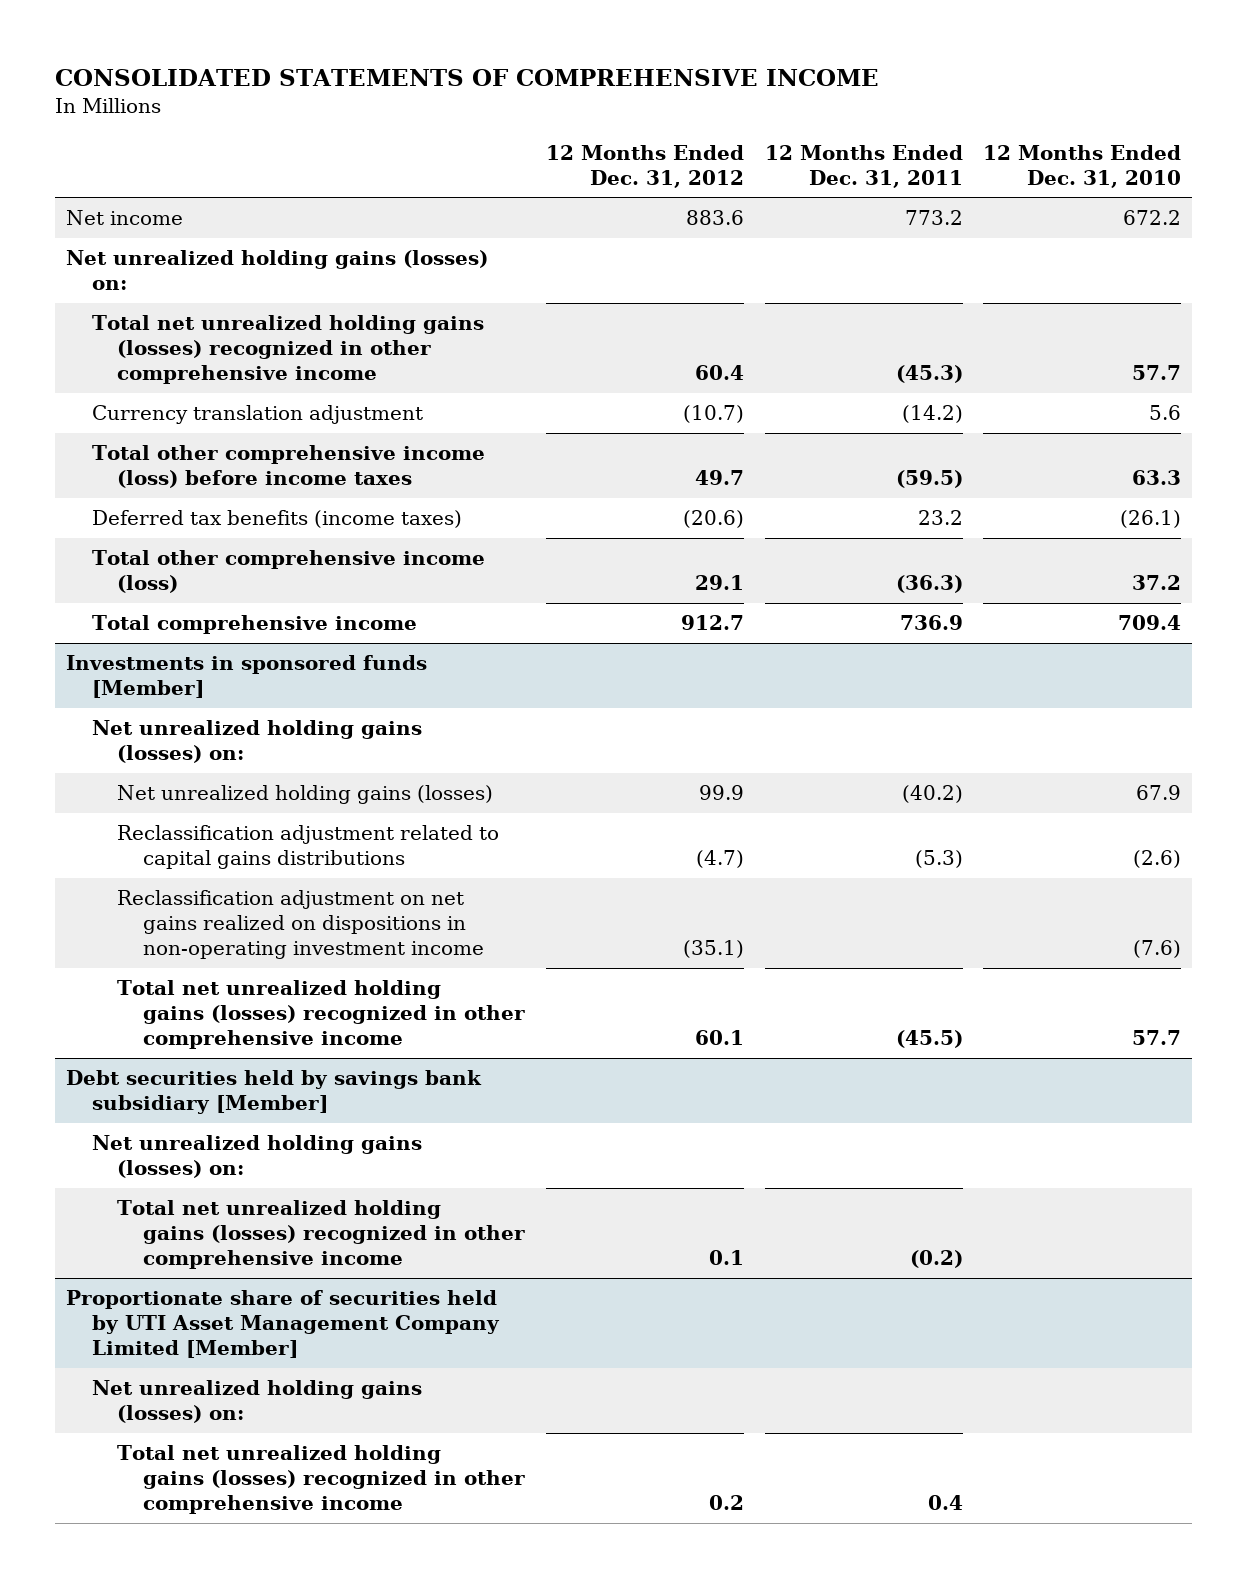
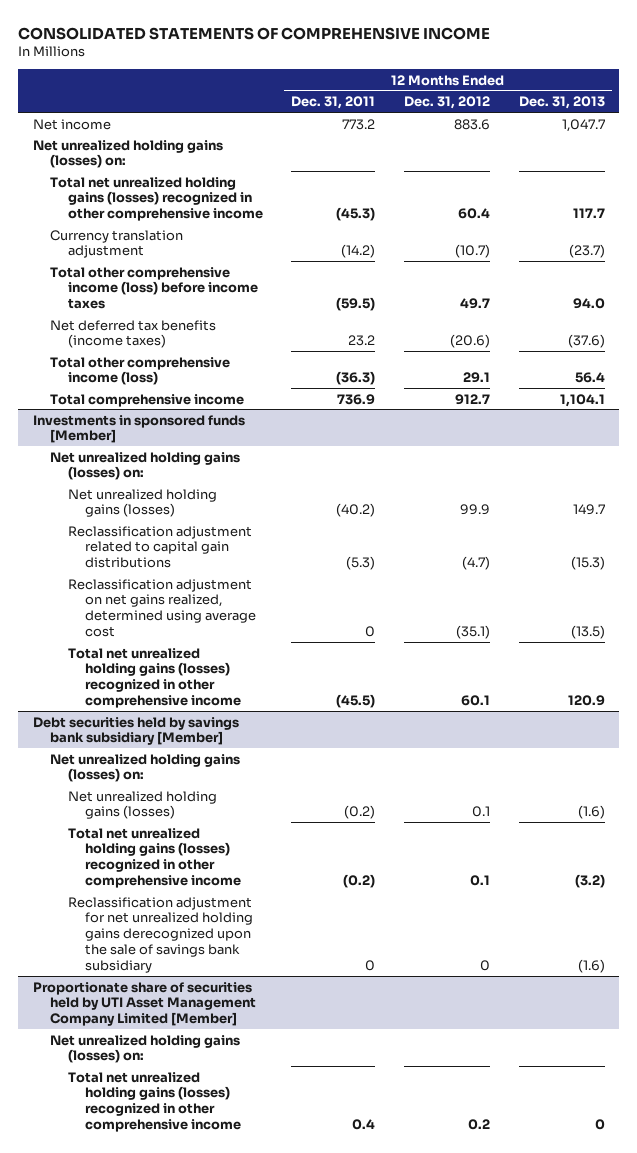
[983,144,1182,188] 12 Months Ended Dec. 31, 2010 -> none
none -> [518,96,605,110] Dec. 31, 2013
[91,510,462,529] Deferred tax benefits (income taxes) -> [50,319,217,349] Net deferred tax benefits (income taxes)
[117,890,485,960] Reclassification adjustment on net gains realized on dispositions in non-operating investment income -> none
[117,825,500,870] Reclassification adjustment related to capital gains distributions -> [67,525,252,569] Reclassification adjustment related to capital gain distributions
none -> [67,578,257,637] Reclassification adjustment on net gains realized, determined using average cost
none -> [67,790,217,820] Net unrealized holding gains (losses)
none -> [67,896,254,973] Reclassification adjustment for net unrealized holding gains derecognized upon the sale of savings bank subsidiary

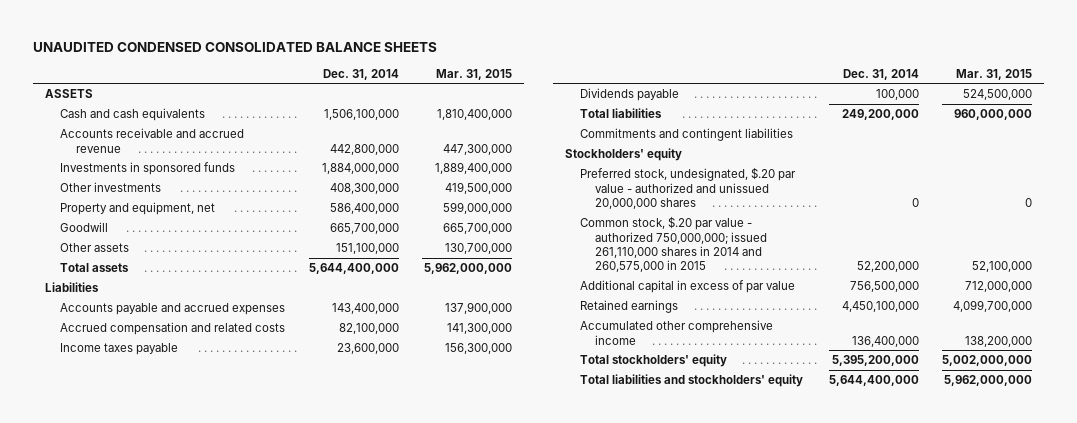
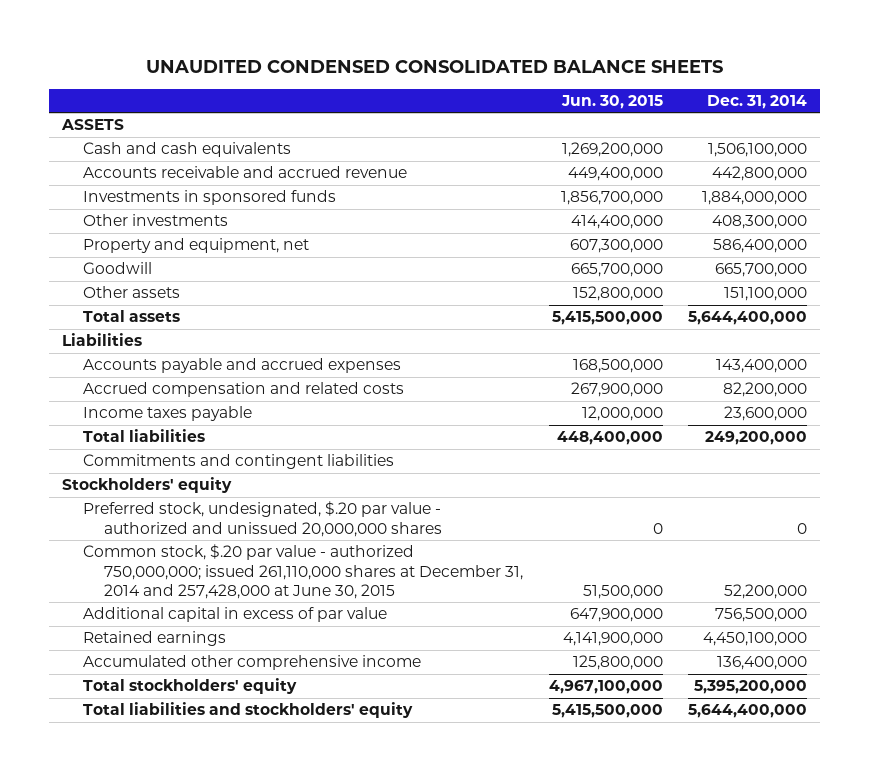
[436,68,513,80] Mar. 31, 2015 -> none
none -> [560,94,663,109] Jun. 30, 2015
[338,323,399,335] 82,100,000 -> [723,382,808,398] 82,200,000
[580,88,680,102] Dividends payable -> none
[580,216,768,273] Common stock, $.20 par value - authorized 750,000,000; issued 261,110,000 shares in 2014 and 260,575,000 in 2015 -> [83,544,524,599] Common stock, $.20 par value - authorized 750,000,000; issued 261,110,000 shares at December 31, 2014 and 257,428,000 at June 30, 2015

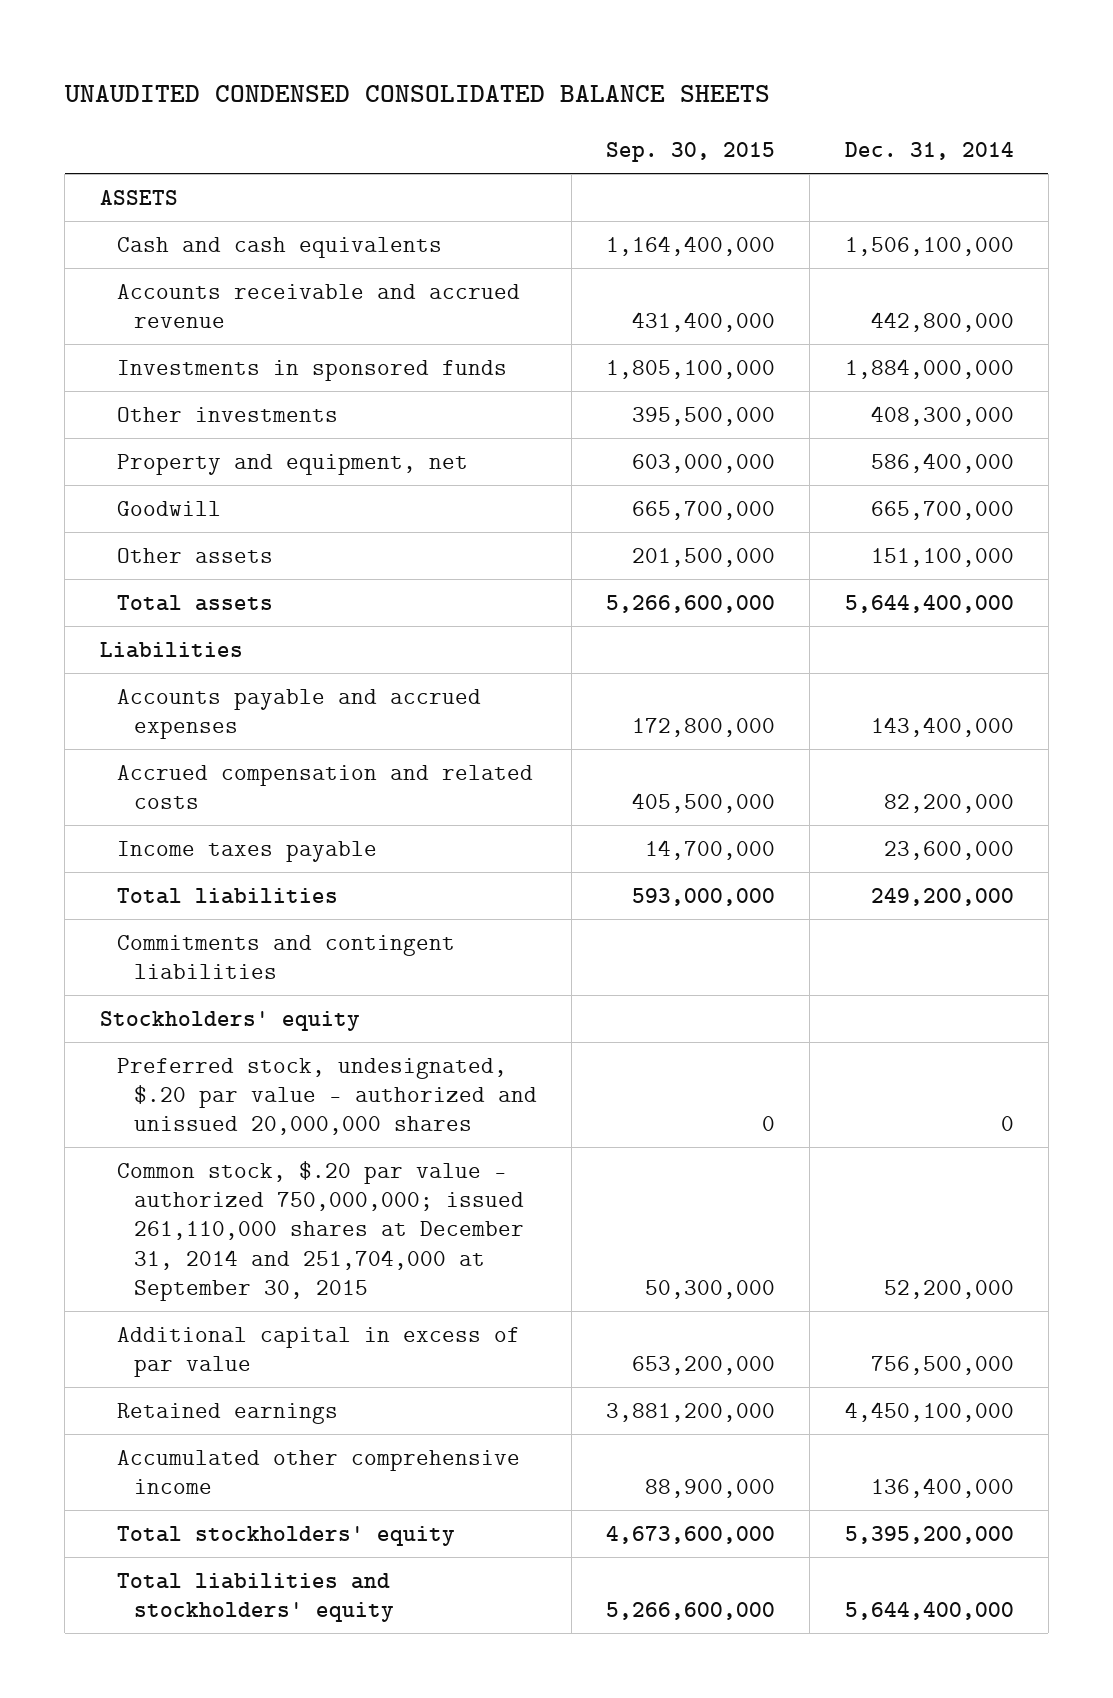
[560,94,663,109] Jun. 30, 2015 -> none
none -> [606,141,776,162] Sep. 30, 2015
[83,544,524,599] Common stock, $.20 par value - authorized 750,000,000; issued 261,110,000 shares at December 31, 2014 and 257,428,000 at June 30, 2015 -> [116,1160,524,1301] Common stock, $.20 par value - authorized 750,000,000; issued 261,110,000 shares at December 31, 2014 and 251,704,000 at September 30, 2015

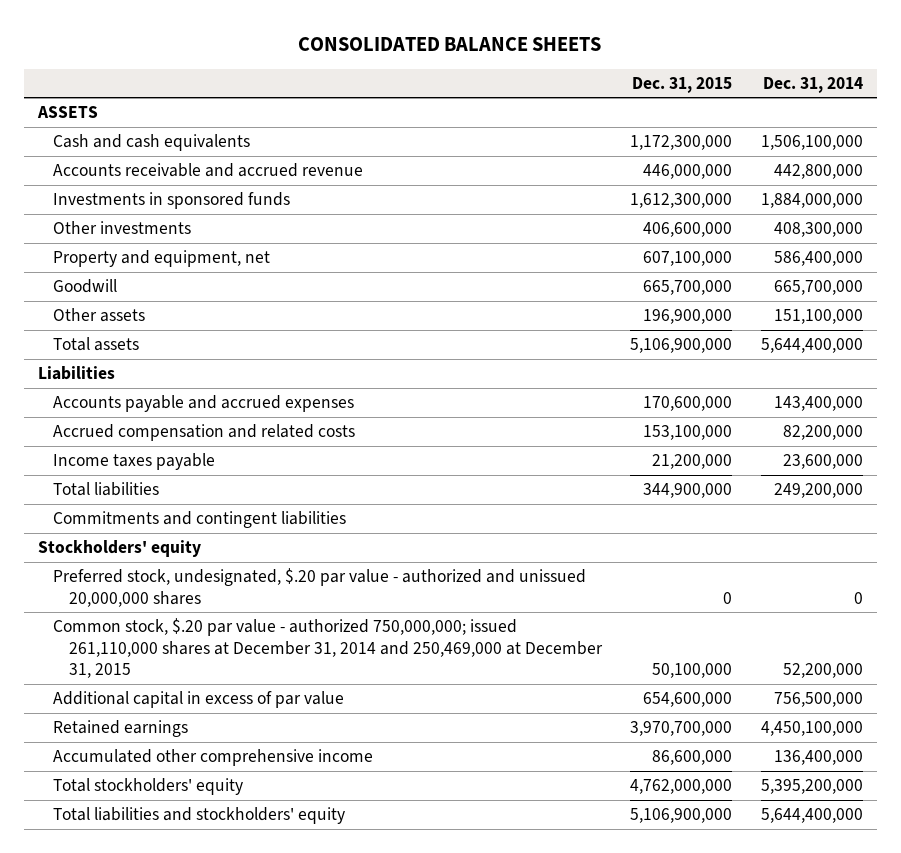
[63,85,770,103] UNAUDITED CONDENSED CONSOLIDATED BALANCE SHEETS -> [298,36,602,51] CONSOLIDATED BALANCE SHEETS
[606,141,776,162] Sep. 30, 2015 -> none
none -> [632,76,733,93] Dec. 31, 2015
[116,1160,524,1301] Common stock, $.20 par value - authorized 750,000,000; issued 261,110,000 shares at December 31, 2014 and 251,704,000 at September 30, 2015 -> [53,618,603,678] Common stock, $.20 par value - authorized 750,000,000; issued 261,110,000 shares at December 31, 2014 and 250,469,000 at December 31, 2015

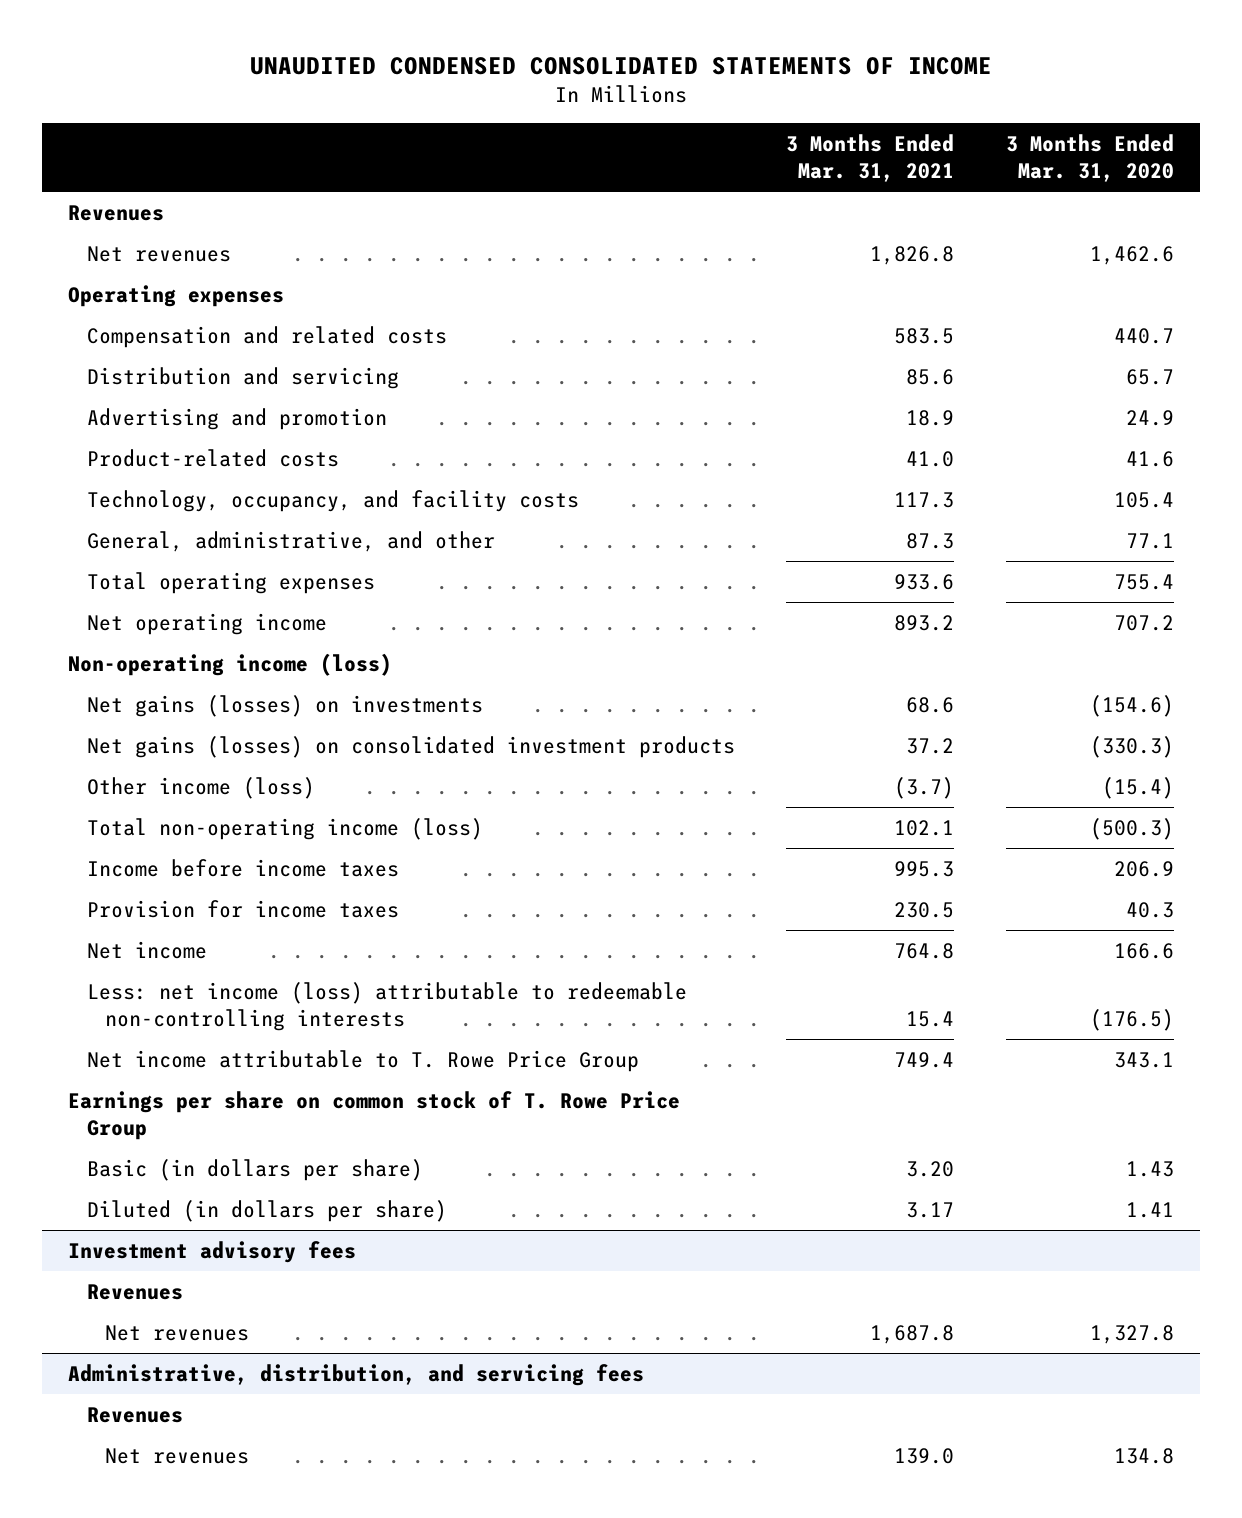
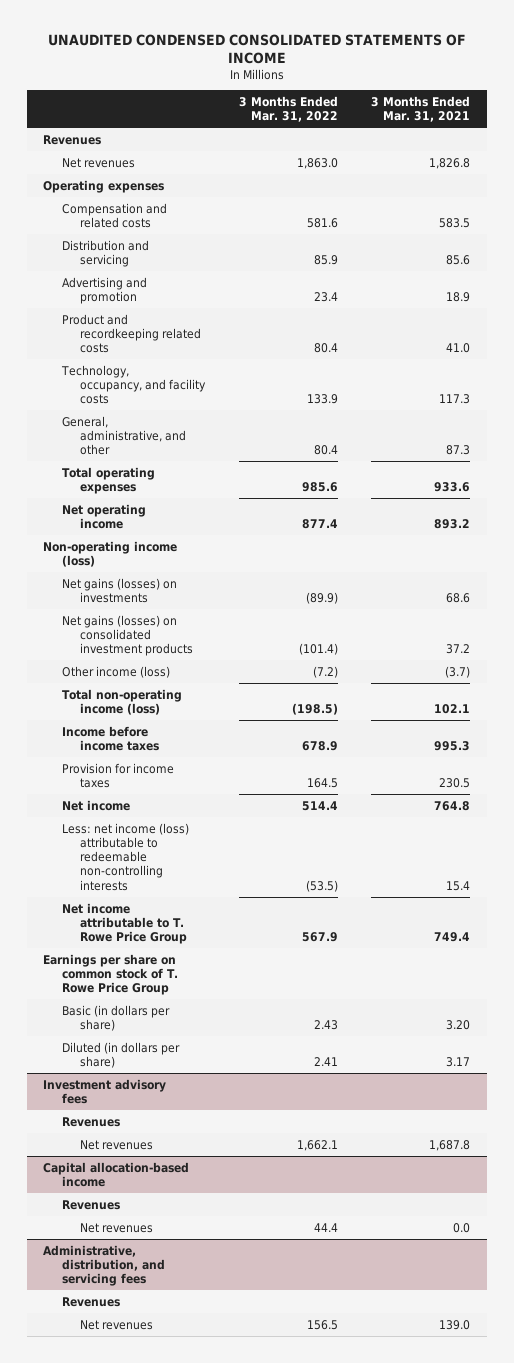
[1005,133,1174,182] 3 Months Ended Mar. 31, 2020 -> none
none -> [238,95,338,123] 3 Months Ended Mar. 31, 2022
[86,448,339,467] Product-related costs -> [61,313,202,354] Product and recordkeeping related costs
none -> [43,1161,190,1187] Capital allocation-based income
none -> [61,1199,120,1210] Revenues
none -> [80,1222,154,1233] Net revenues

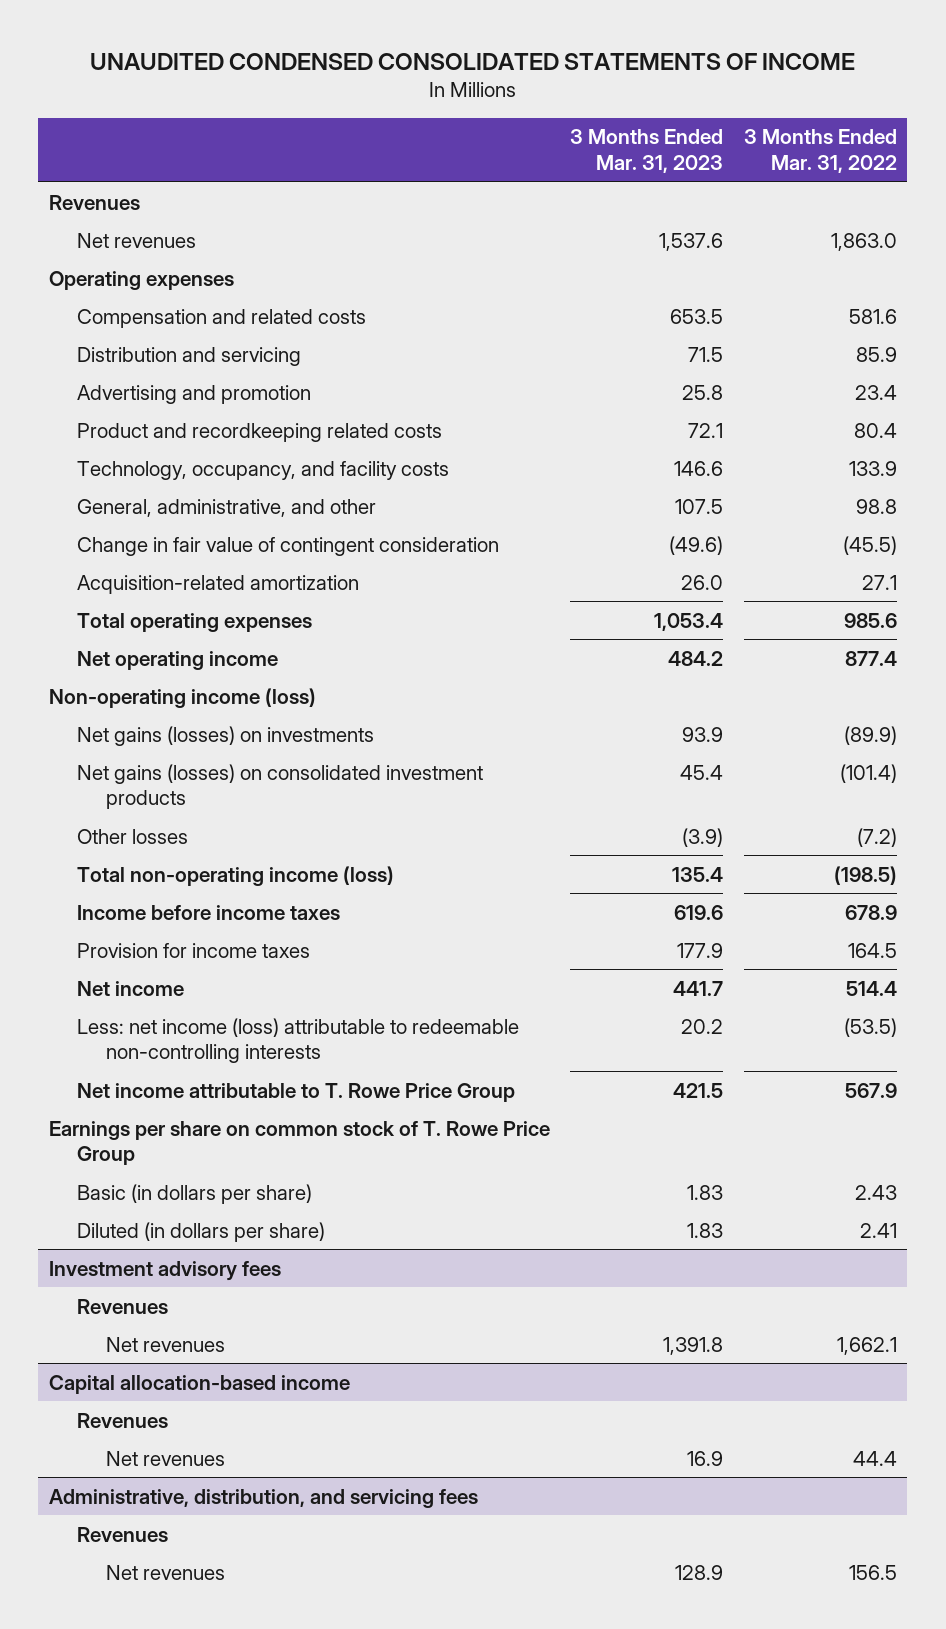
[371,95,471,123] 3 Months Ended Mar. 31, 2021 -> none
none -> [570,129,724,173] 3 Months Ended Mar. 31, 2023
[313,445,338,456] 80.4 -> [856,498,898,514] 98.8
none -> [77,536,500,556] Change in fair value of contingent consideration
none -> [77,574,360,594] Acquisition-related amortization
[61,665,170,678] Other income (loss) -> [77,828,189,844] Other losses

